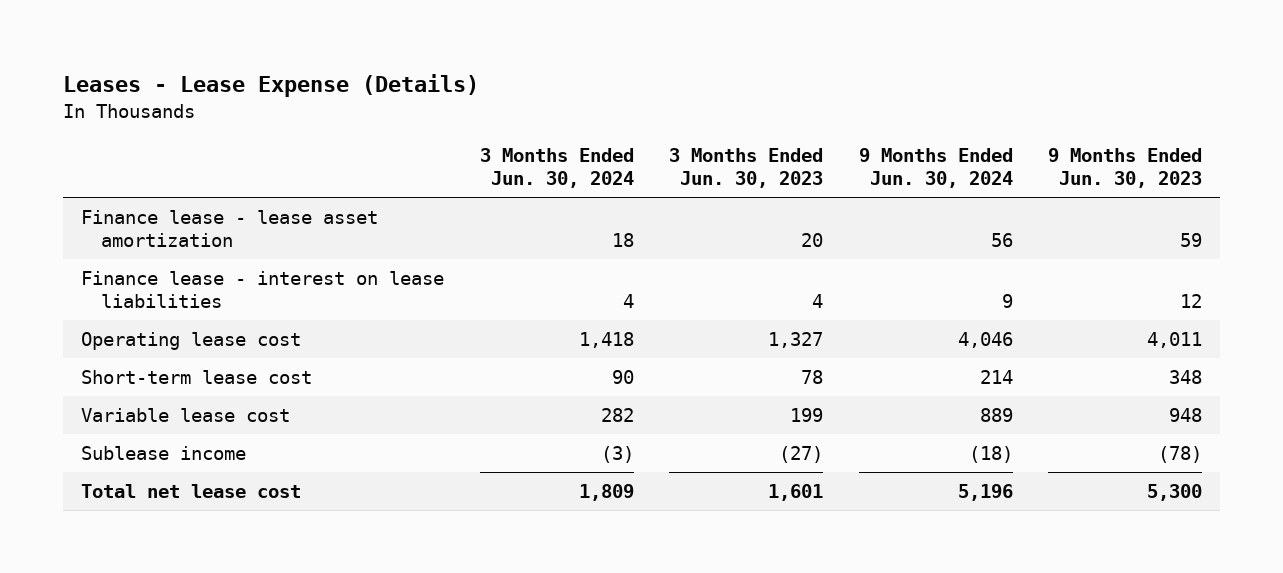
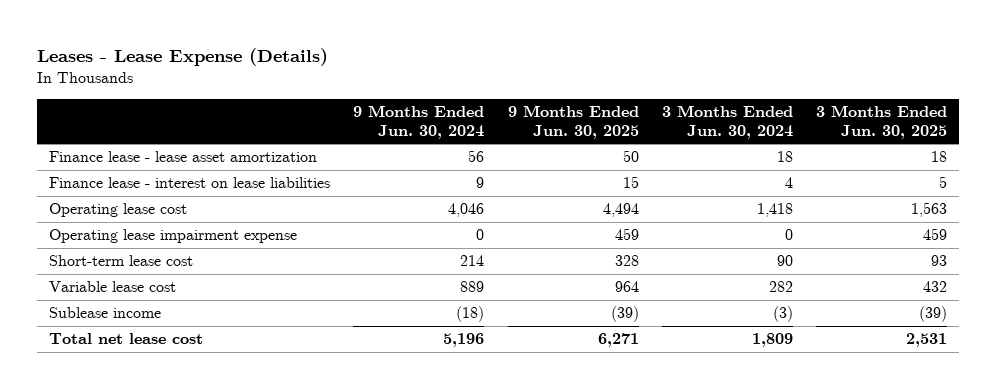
[669,148,824,189] 3 Months Ended Jun. 30, 2023 -> none
[1048,148,1203,189] 9 Months Ended Jun. 30, 2023 -> none
none -> [507,104,639,139] 9 Months Ended Jun. 30, 2025
none -> [816,104,948,139] 3 Months Ended Jun. 30, 2025
none -> [49,229,298,244] Operating lease impairment expense

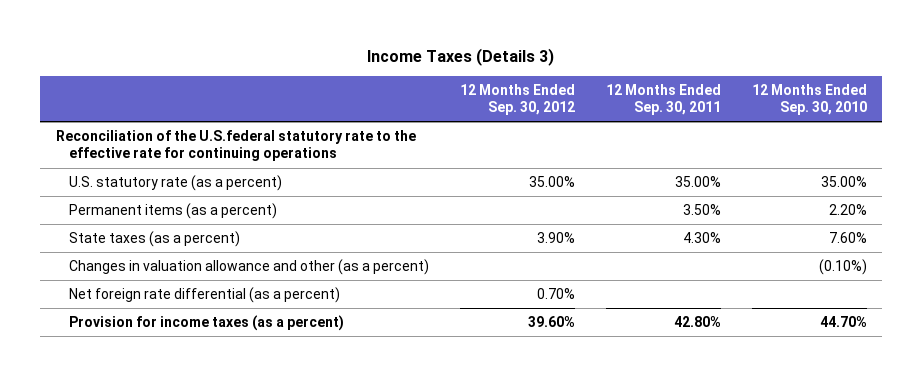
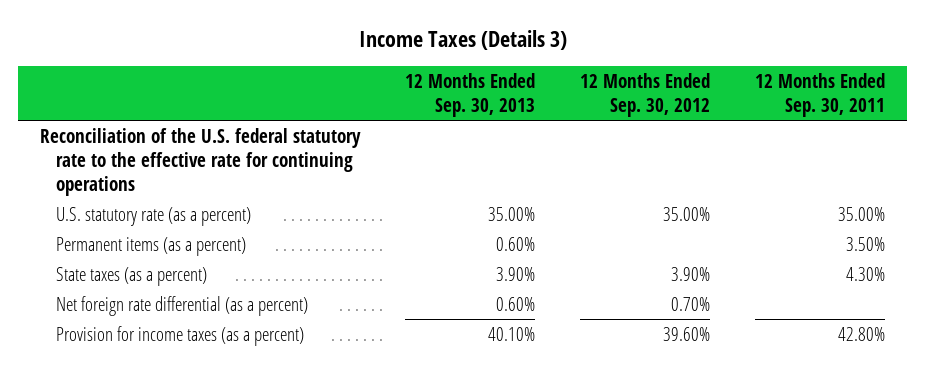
[751,83,867,115] 12 Months Ended Sep. 30, 2010 -> none
none -> [405,72,536,117] 12 Months Ended Sep. 30, 2013
[55,130,416,162] Reconciliation of the U.S.federal statutory rate to the effective rate for continuing operations -> [40,127,362,196] Reconciliation of the U.S. federal statutory rate to the effective rate for continuing operations
[68,259,429,276] Changes in valuation allowance and other (as a percent) -> none

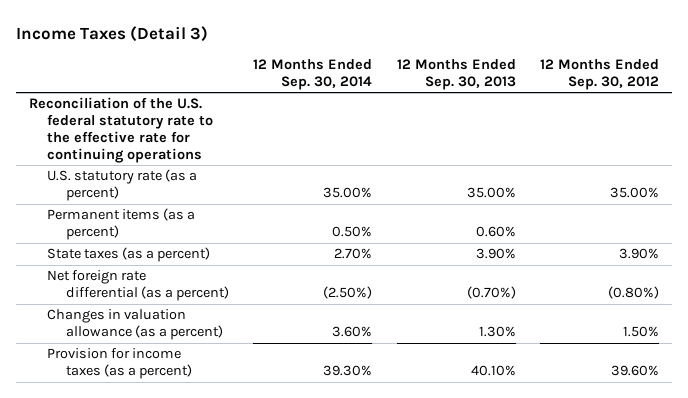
[358,30,567,51] Income Taxes (Details 3) -> [16,25,209,42] Income Taxes (Detail 3)
[754,72,885,117] 12 Months Ended Sep. 30, 2011 -> none
none -> [253,58,373,90] 12 Months Ended Sep. 30, 2014
[496,296,536,311] 0.60% -> [466,286,516,300] (0.70%)
[670,296,710,311] 0.70% -> [608,286,660,300] (0.80%)
none -> [47,309,223,341] Changes in valuation allowance (as a percent)

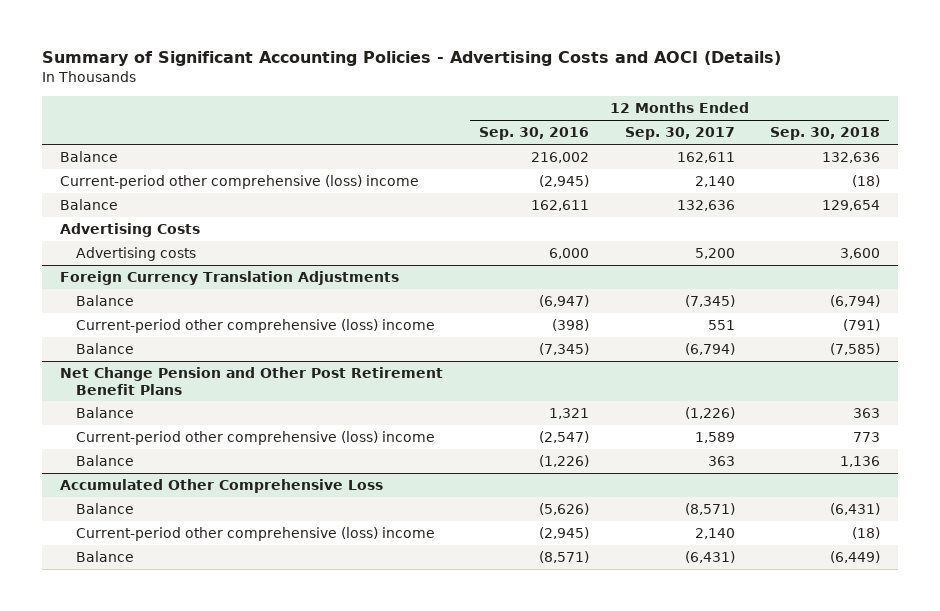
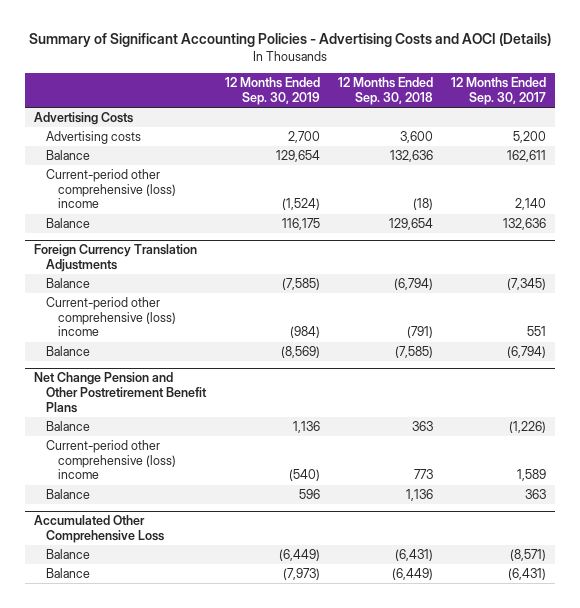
[478,127,589,141] Sep. 30, 2016 -> none
none -> [224,77,320,105] 12 Months Ended Sep. 30, 2019
[59,223,200,238] Advertising Costs -> [34,112,134,126] Advertising Costs
[75,247,196,262] Advertising costs -> [46,131,142,145] Advertising costs
[59,367,443,395] Net Change Pension and Other Post Retirement Benefit Plans -> [34,372,208,413] Net Change Pension and Other Postretirement Benefit Plans
[75,527,435,542] Current-period other comprehensive (loss) income -> none

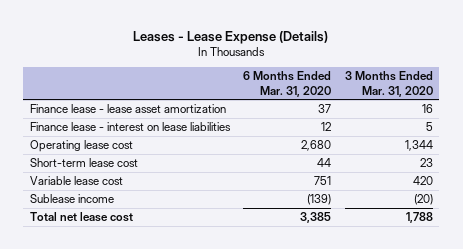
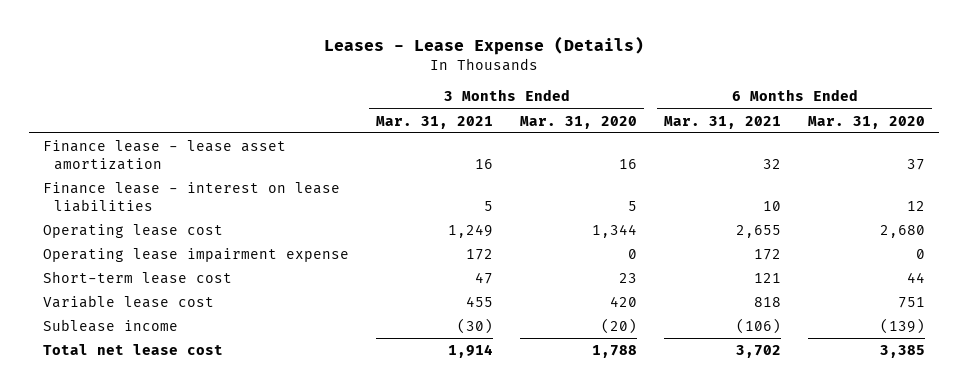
none -> [375,115,493,129] Mar. 31, 2021
none -> [664,115,782,129] Mar. 31, 2021
none -> [42,248,349,263] Operating lease impairment expense

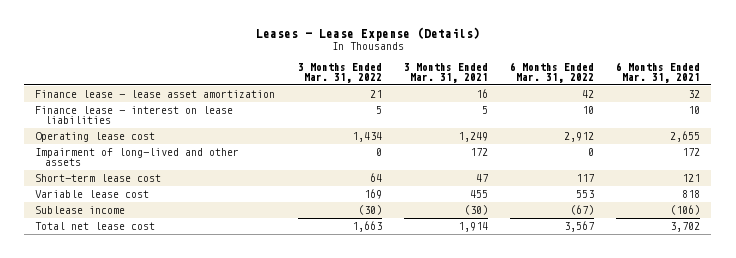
[520,115,638,129] Mar. 31, 2020 -> none
[808,115,926,129] Mar. 31, 2020 -> none
none -> [297,62,382,83] 3 Months Ended Mar. 31, 2022
none -> [510,61,595,83] 6 Months Ended Mar. 31, 2022
[42,248,349,263] Operating lease impairment expense -> [35,148,240,167] Impairment of long-lived and other assets

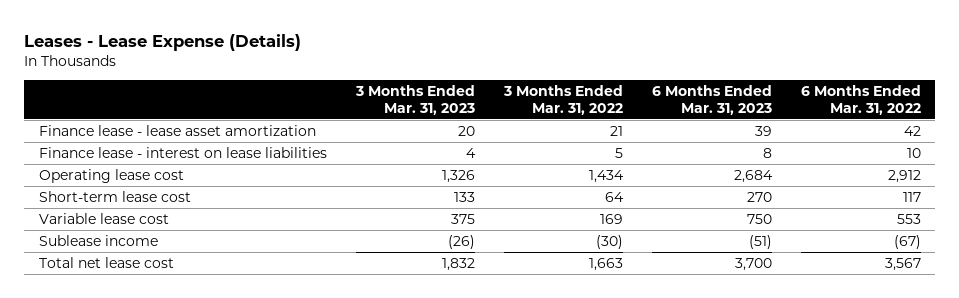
[403,62,488,83] 3 Months Ended Mar. 31, 2021 -> none
[616,61,701,83] 6 Months Ended Mar. 31, 2021 -> none
none -> [354,84,475,115] 3 Months Ended Mar. 31, 2023
none -> [651,84,772,115] 6 Months Ended Mar. 31, 2023
[35,148,240,167] Impairment of long-lived and other assets -> none

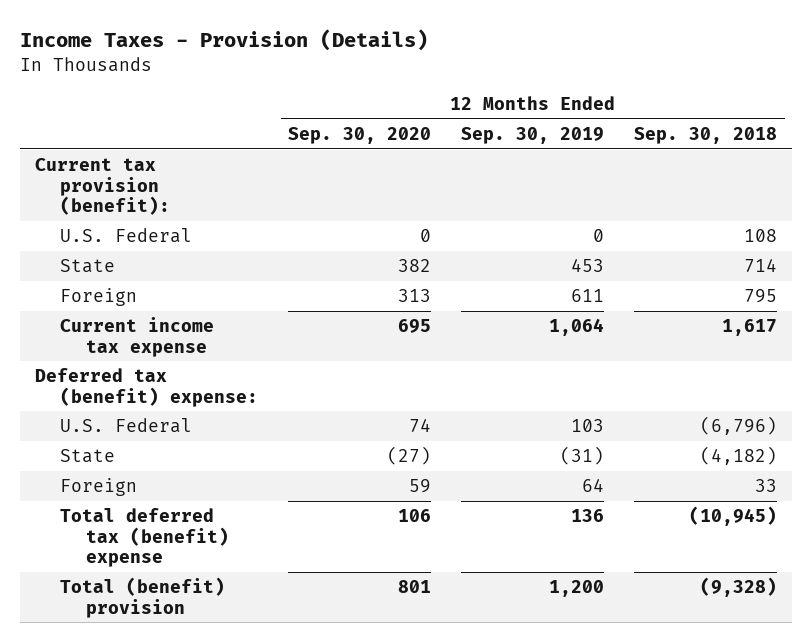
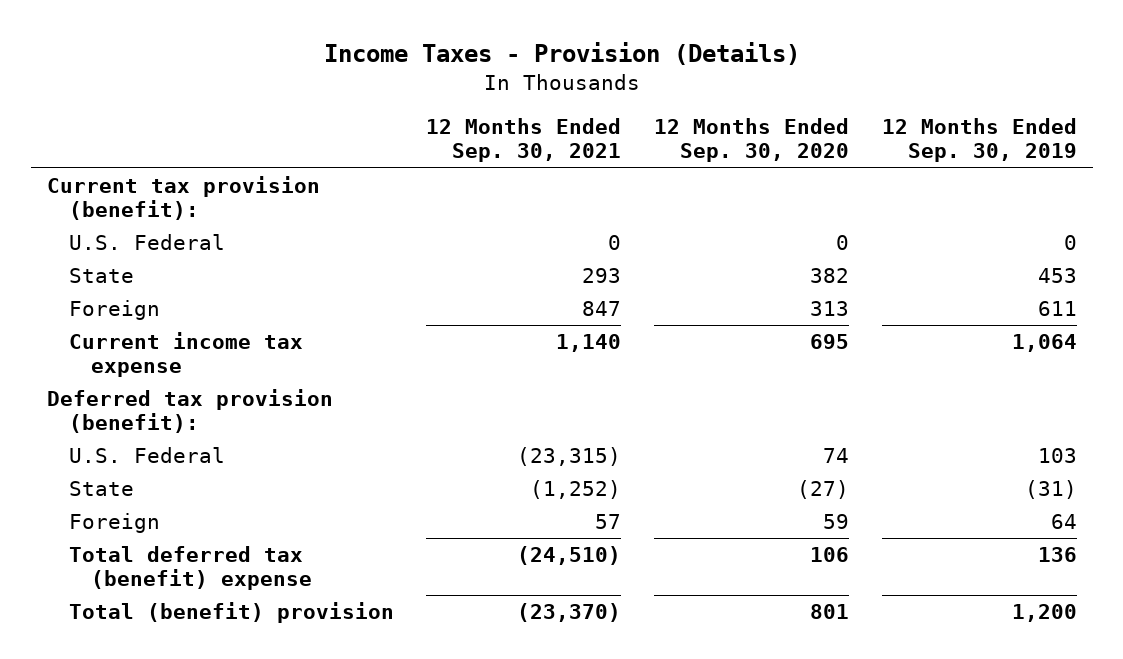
[634,126,778,144] Sep. 30, 2018 -> none
none -> [426,118,622,163] 12 Months Ended Sep. 30, 2021
[34,368,259,407] Deferred tax (benefit) expense: -> [46,389,333,434] Deferred tax provision (benefit):

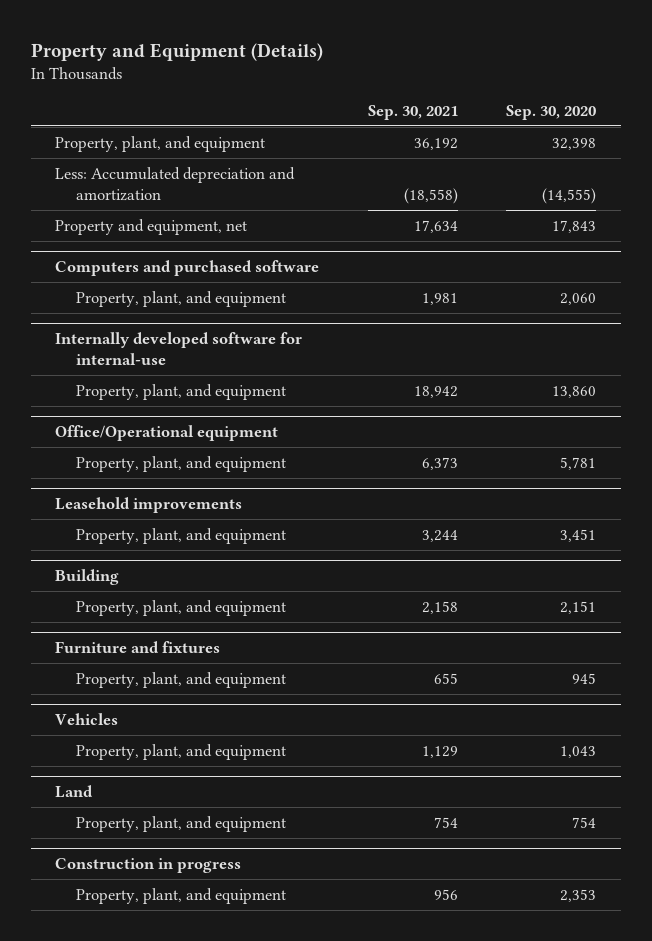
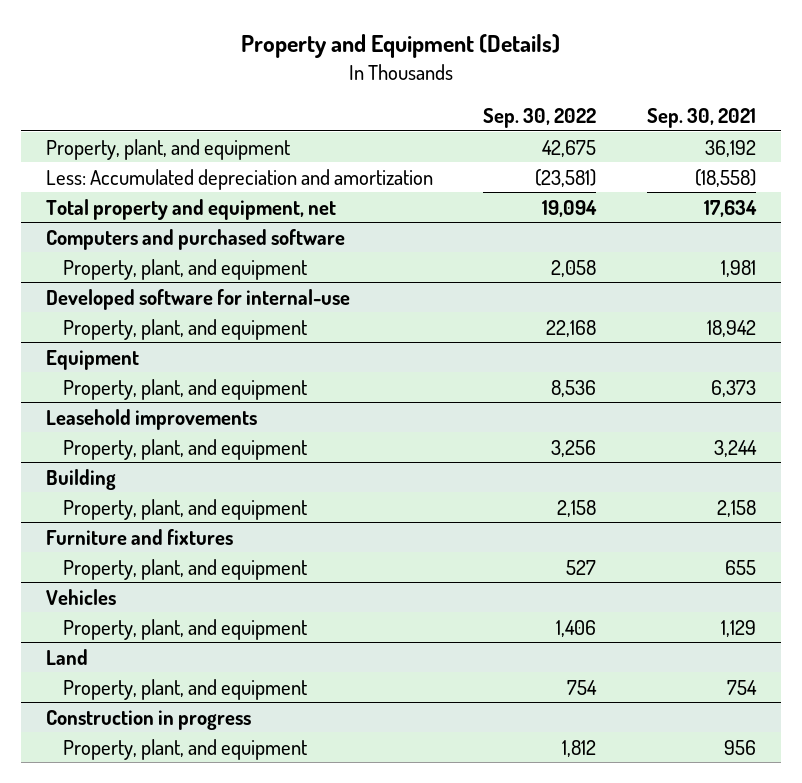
[506,105,597,121] Sep. 30, 2020 -> none
none -> [483,108,597,129] Sep. 30, 2022
[55,218,248,235] Property and equipment, net -> [45,198,336,220] Total property and equipment, net
[55,332,303,366] Internally developed software for internal-use -> [45,288,350,310] Developed software for internal-use
[55,425,279,442] Office/Operational equipment -> [45,349,139,370] Equipment

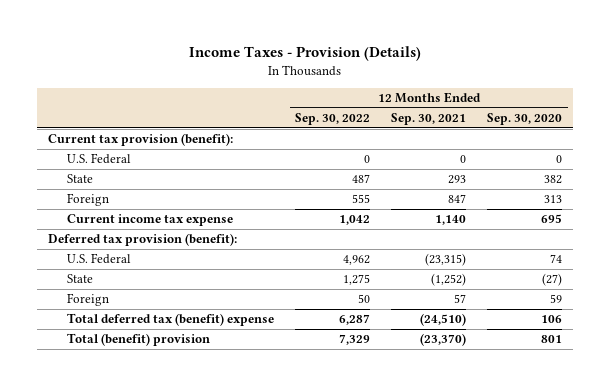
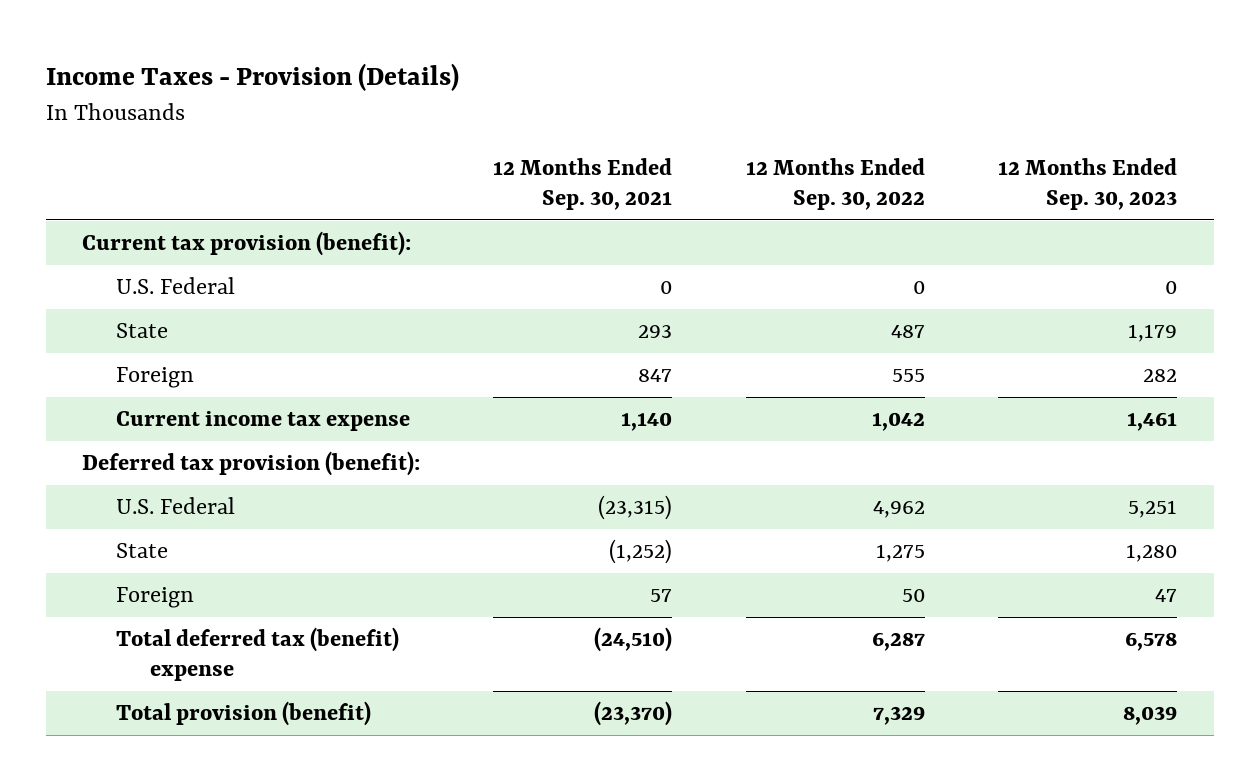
[487,112,563,125] Sep. 30, 2020 -> none
none -> [997,157,1177,210] 12 Months Ended Sep. 30, 2023
[66,333,210,347] Total (benefit) provision -> [116,701,372,727] Total provision (benefit)

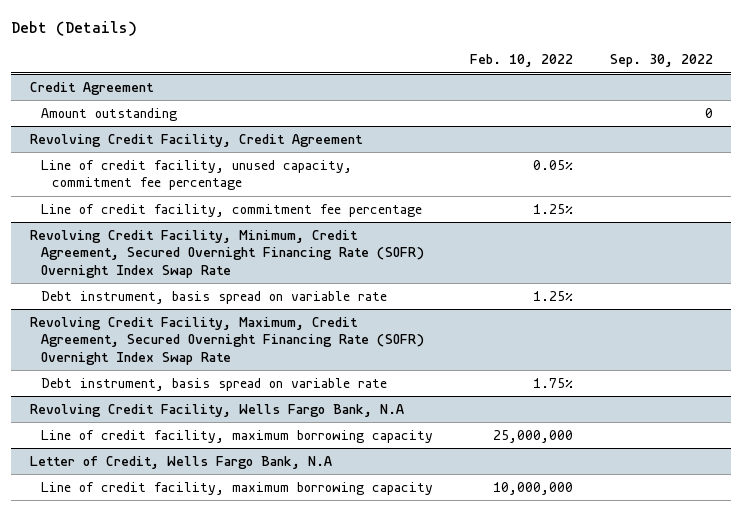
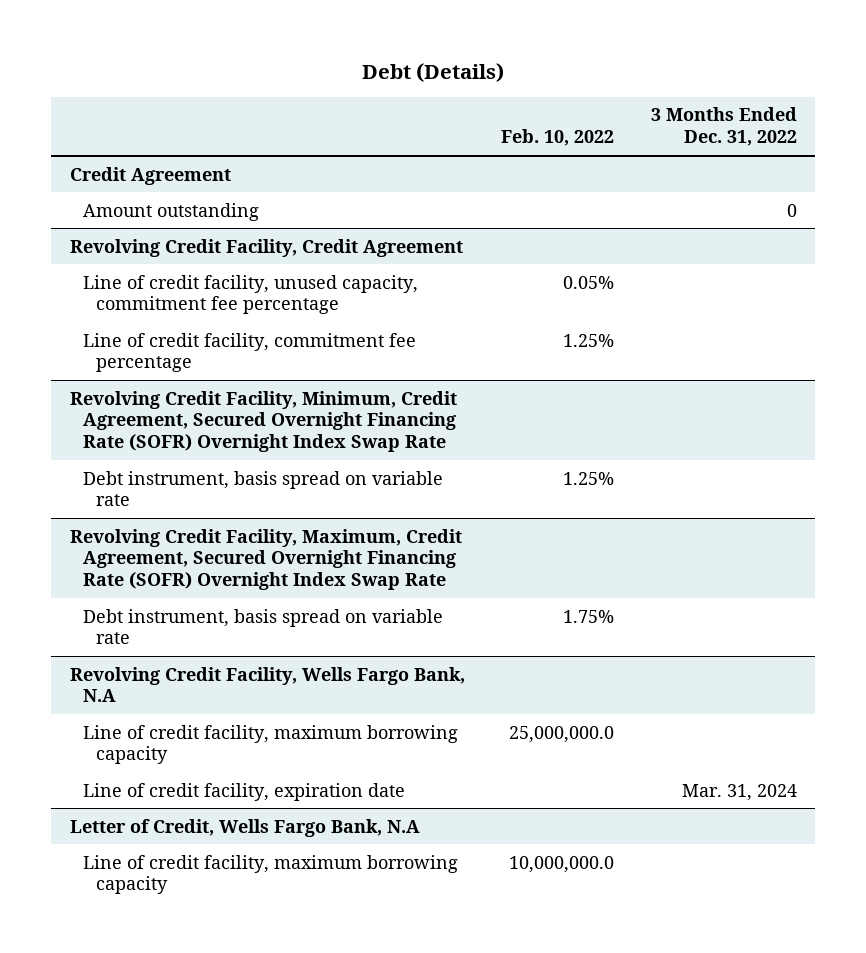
[609,54,713,68] Sep. 30, 2022 -> none
none -> [650,107,797,147] 3 Months Ended Dec. 31, 2022
[492,429,573,443] 25,000,000 -> [509,725,615,743] 25,000,000.0
none -> [82,782,405,801] Line of credit facility, expiration date
[492,481,573,495] 10,000,000 -> [509,855,615,873] 10,000,000.0

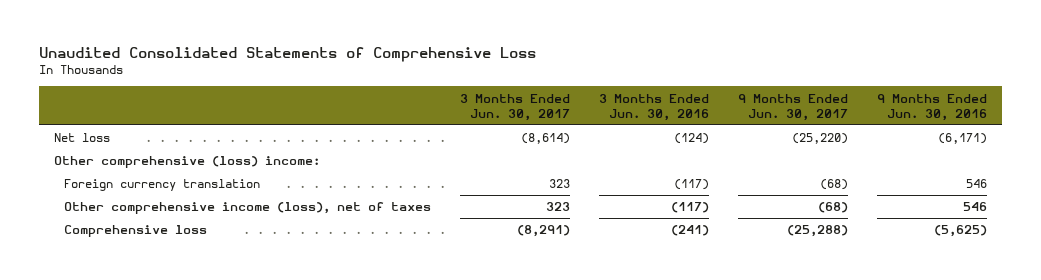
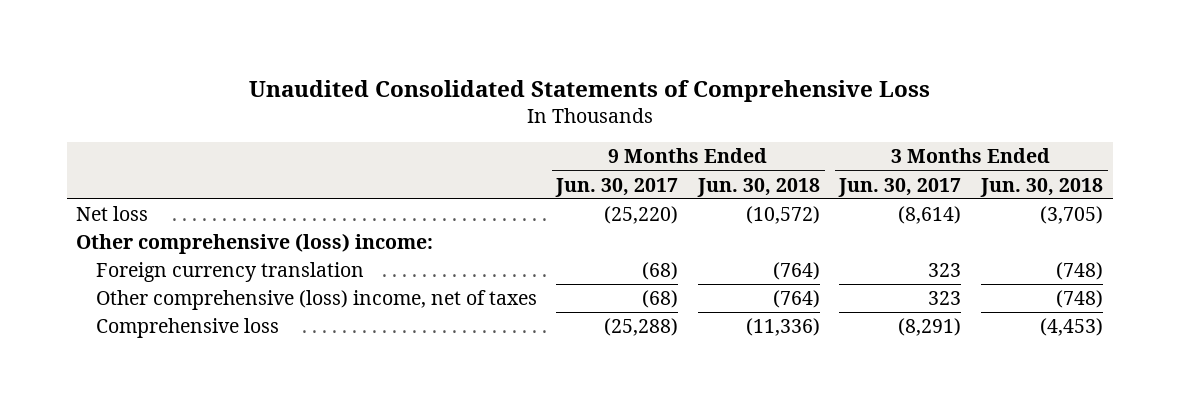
[599,93,710,121] 3 Months Ended Jun. 30, 2016 -> none
[877,93,988,121] 9 Months Ended Jun. 30, 2016 -> none
none -> [696,177,820,197] Jun. 30, 2018
none -> [979,177,1103,197] Jun. 30, 2018
[64,202,432,215] Other comprehensive income (loss), net of taxes -> [95,290,537,311] Other comprehensive (loss) income, net of taxes

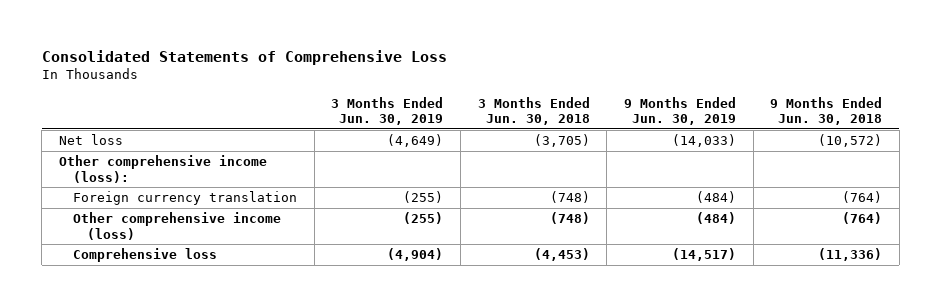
[248,79,930,102] Unaudited Consolidated Statements of Comprehensive Loss -> [41,49,447,65] Consolidated Statements of Comprehensive Loss
[555,177,679,197] Jun. 30, 2017 -> none
[838,177,962,197] Jun. 30, 2017 -> none
none -> [331,96,444,126] 3 Months Ended Jun. 30, 2019
none -> [623,96,736,126] 9 Months Ended Jun. 30, 2019
[76,233,434,255] Other comprehensive (loss) income: -> [58,155,267,183] Other comprehensive income (loss):
[95,290,537,311] Other comprehensive (loss) income, net of taxes -> [73,212,282,240] Other comprehensive income (loss)

